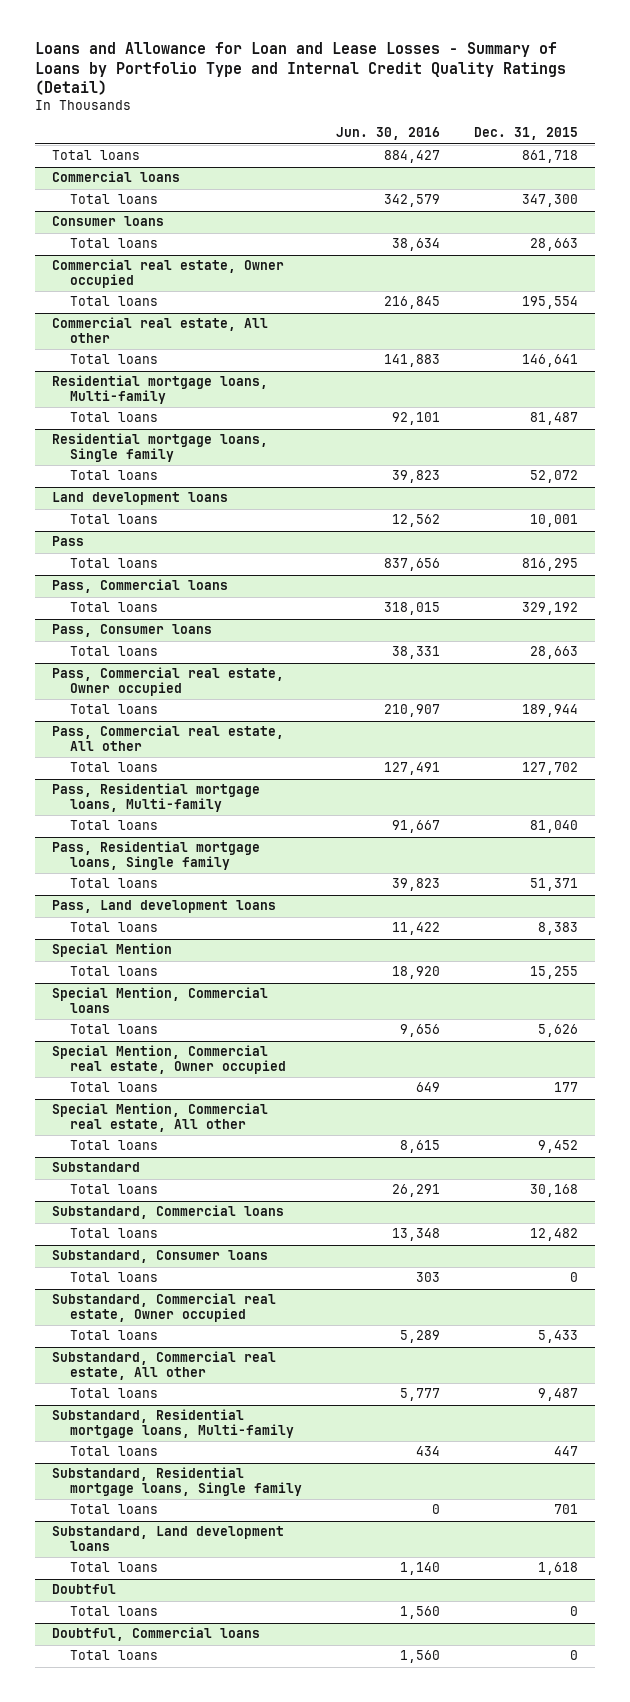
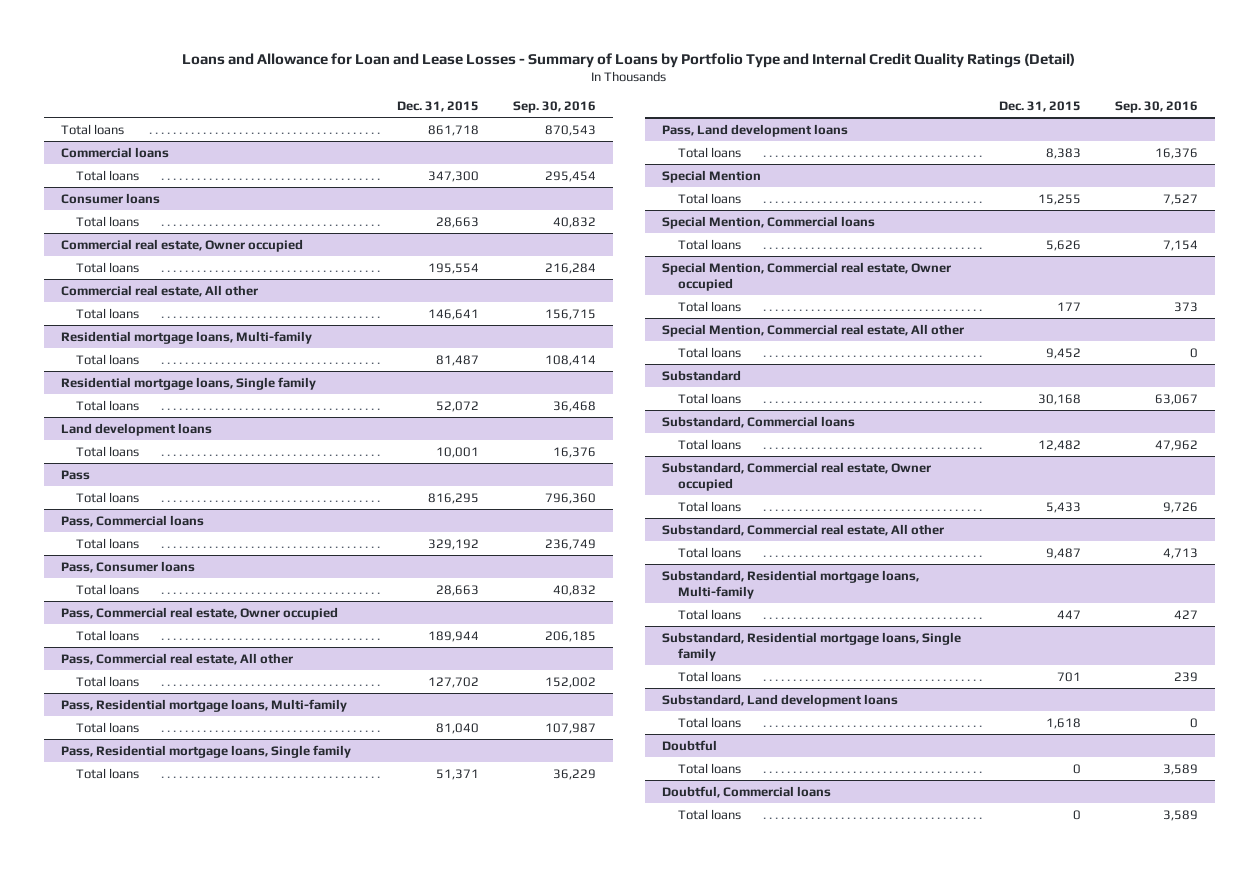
[335,127,440,141] Jun. 30, 2016 -> none
none -> [512,100,596,113] Sep. 30, 2016
[52,1250,269,1264] Substandard, Consumer loans -> none
[69,1272,158,1283] Total loans -> none

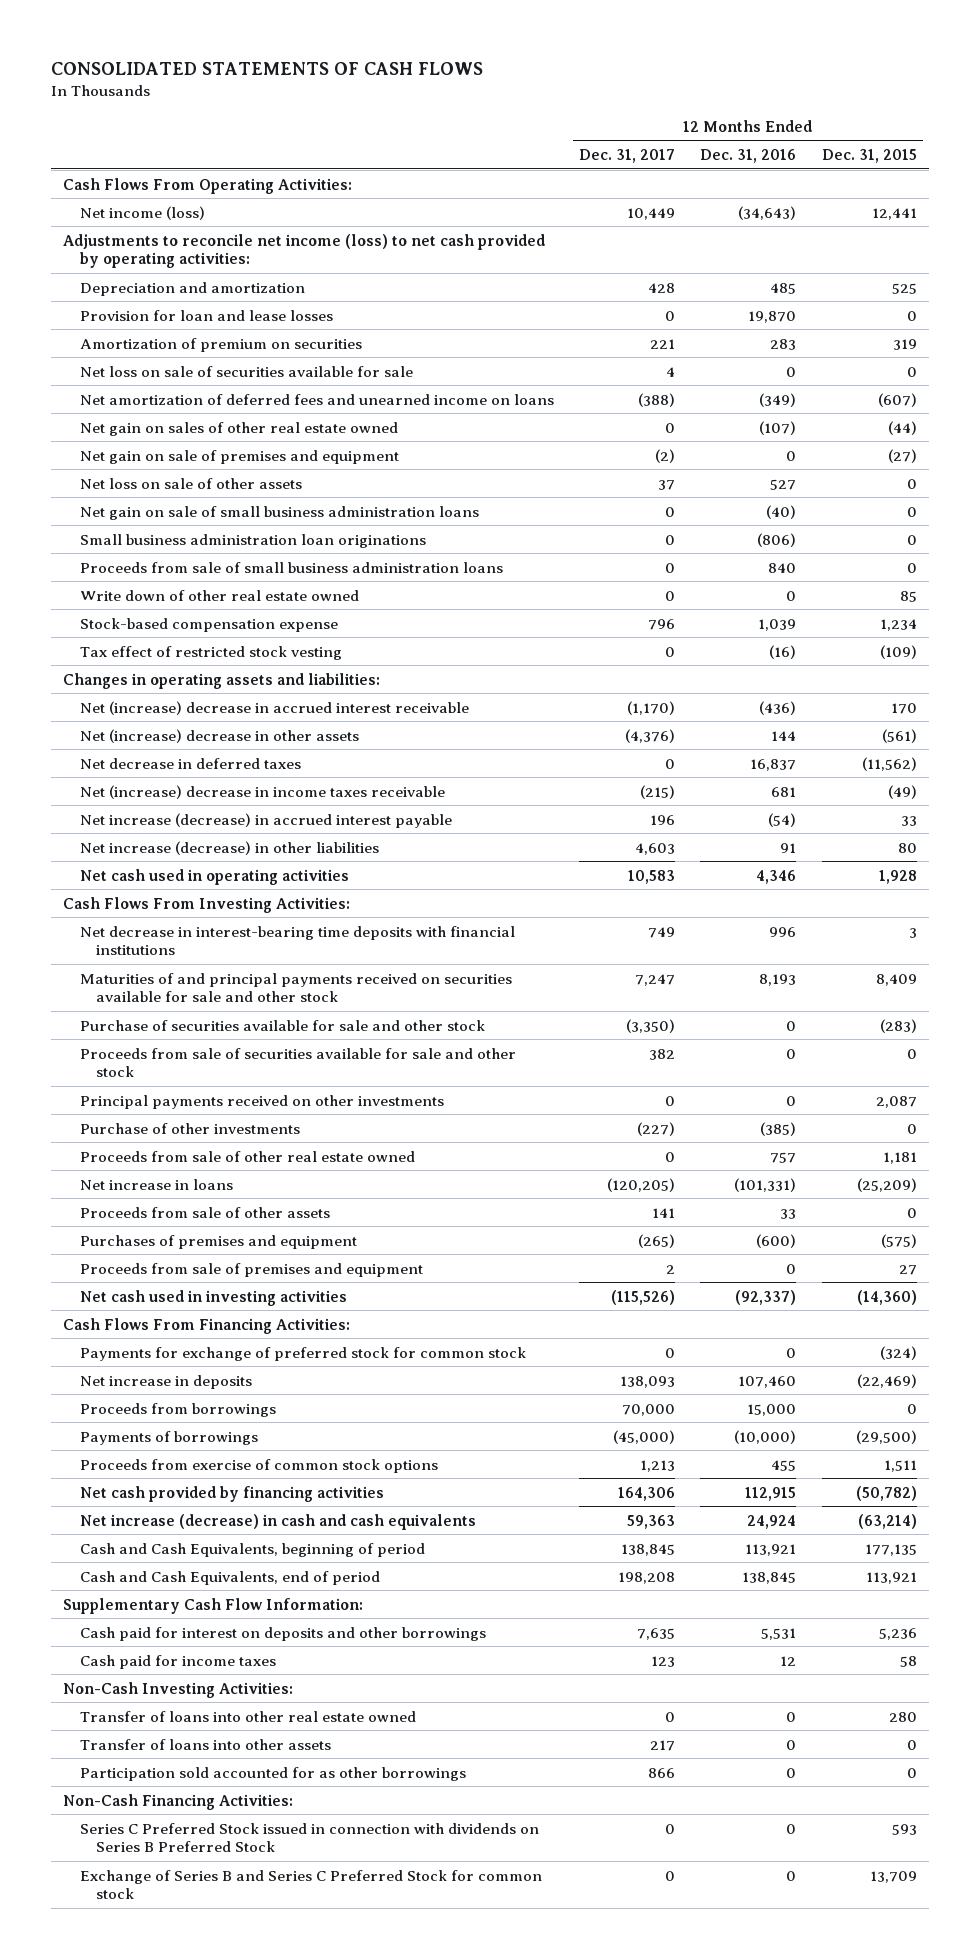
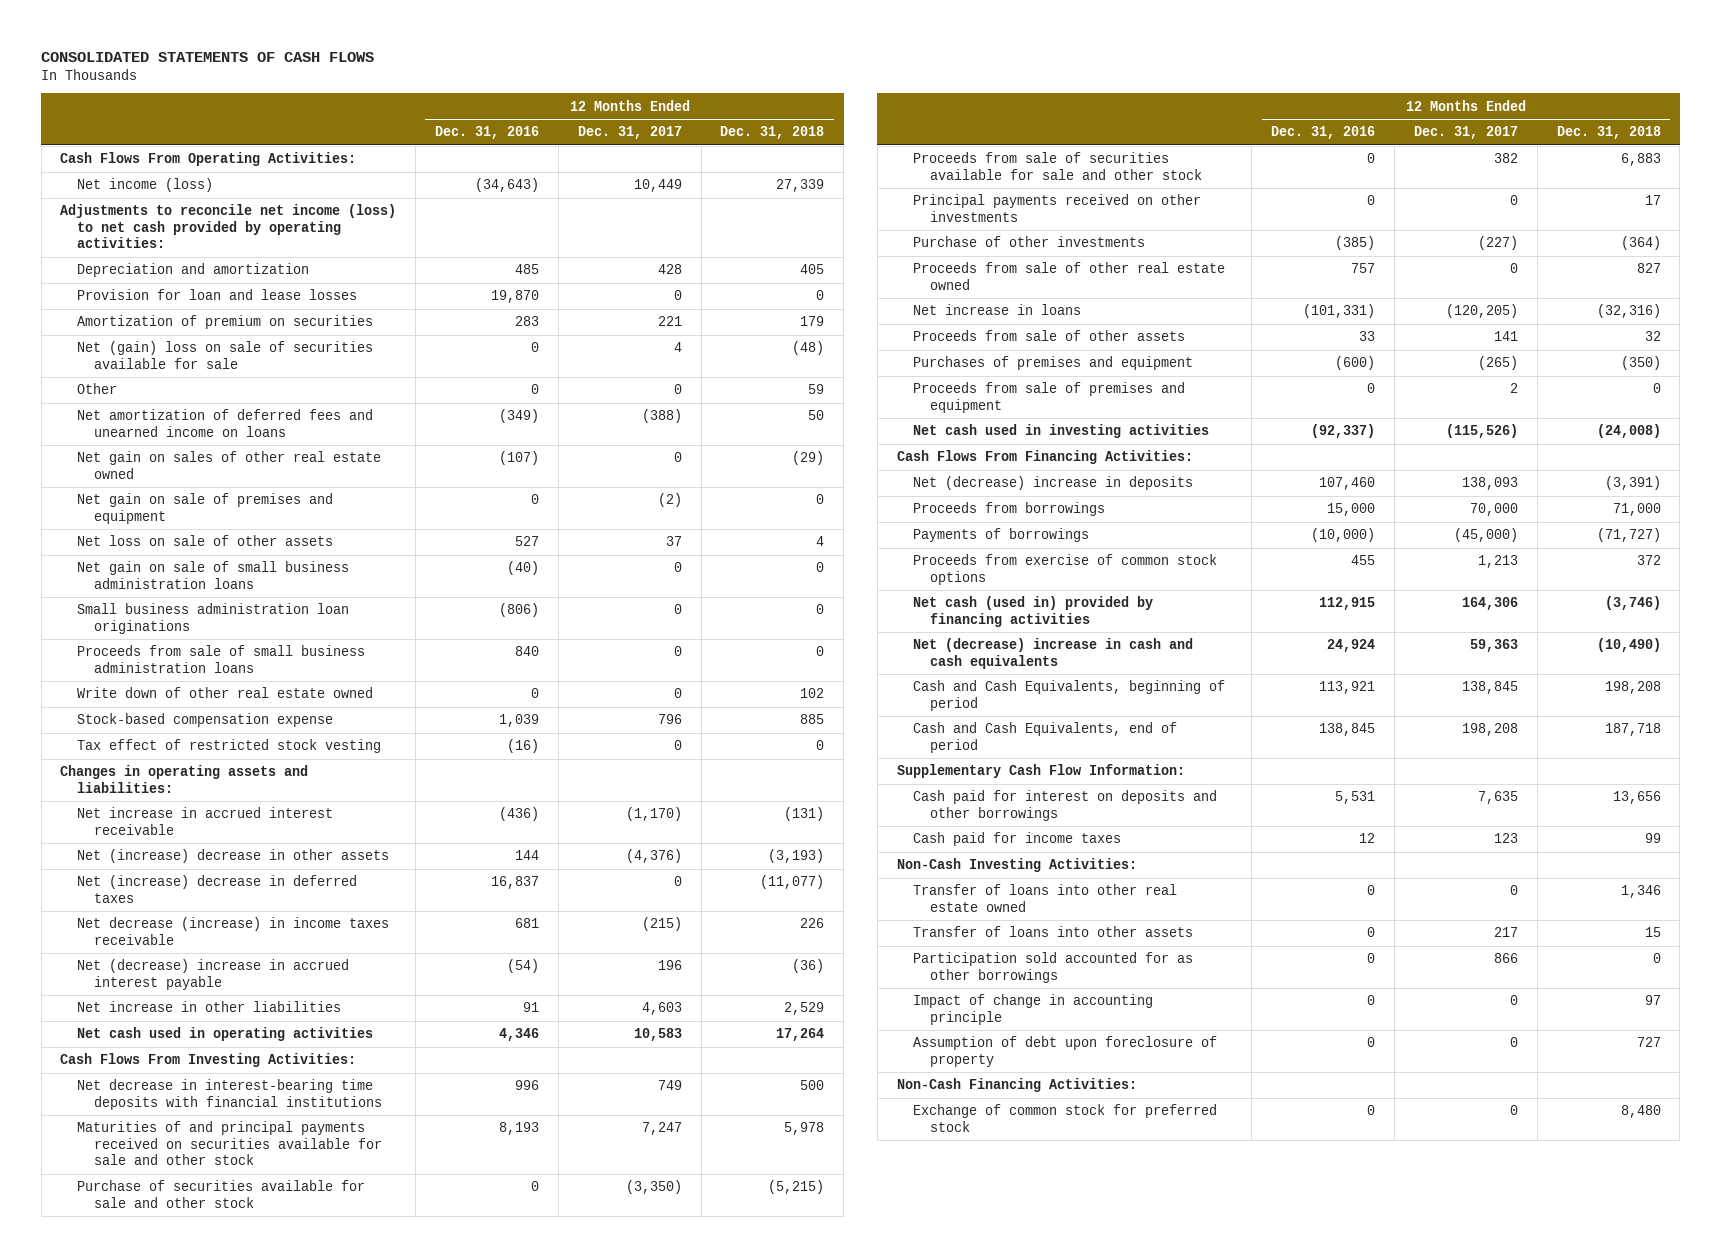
[821,149,917,164] Dec. 31, 2015 -> none
none -> [720,126,825,140] Dec. 31, 2018
[79,365,413,377] Net loss on sale of securities available for sale -> [77,341,374,369] Net (gain) loss on sale of securities available for sale
none -> [77,383,118,395] Other
[79,700,469,715] Net (increase) decrease in accrued interest receivable -> [77,807,334,835] Net increase in accrued interest receivable
[79,757,301,769] Net decrease in deferred taxes -> [77,875,358,903] Net (increase) decrease in deferred taxes
[79,784,445,799] Net (increase) decrease in income taxes receivable -> [77,917,390,945] Net decrease (increase) in income taxes receivable
[79,812,452,828] Net increase (decrease) in accrued interest payable -> [77,959,350,990] Net (decrease) increase in accrued interest payable
[79,840,379,855] Net increase (decrease) in other liabilities -> [77,1001,342,1013] Net increase in other liabilities
[79,1346,526,1361] Payments for exchange of preferred stock for common stock -> none
[79,1374,252,1389] Net increase in deposits -> [913,476,1194,491] Net (decrease) increase in deposits
[79,1485,384,1502] Net cash provided by financing activities -> [913,596,1154,627] Net cash (used in) provided by financing activities
[79,1513,476,1530] Net increase (decrease) in cash and cash equivalents -> [913,638,1194,669] Net (decrease) increase in cash and cash equivalents
none -> [913,994,1154,1025] Impact of change in accounting principle
none -> [913,1036,1218,1067] Assumption of debt upon foreclosure of property
[79,1822,539,1853] Series C Preferred Stock issued in connection with dividends on Series B Preferred Stock -> none
[79,1869,542,1900] Exchange of Series B and Series C Preferred Stock for common stock -> [913,1104,1218,1132] Exchange of common stock for preferred stock

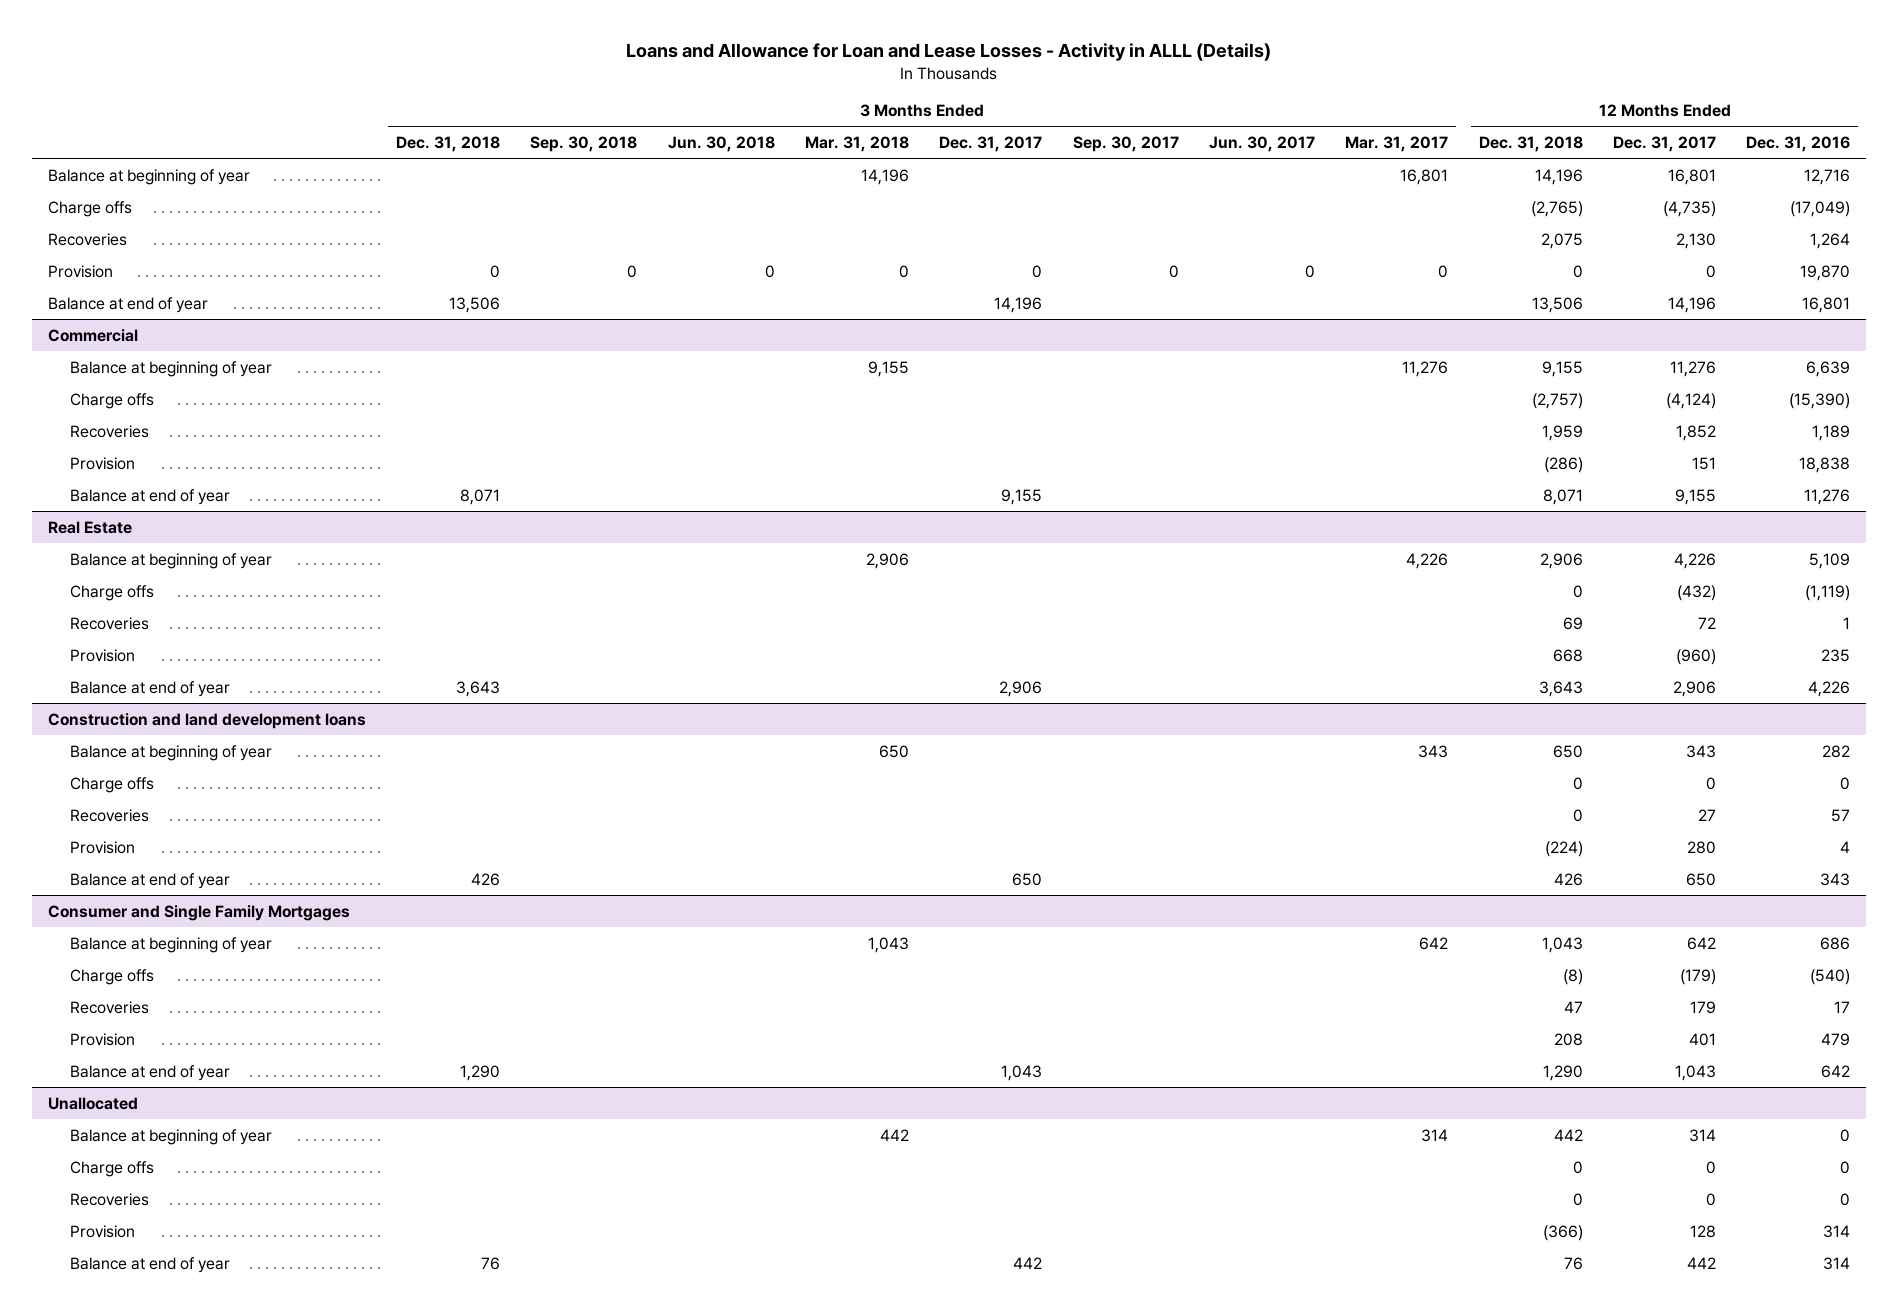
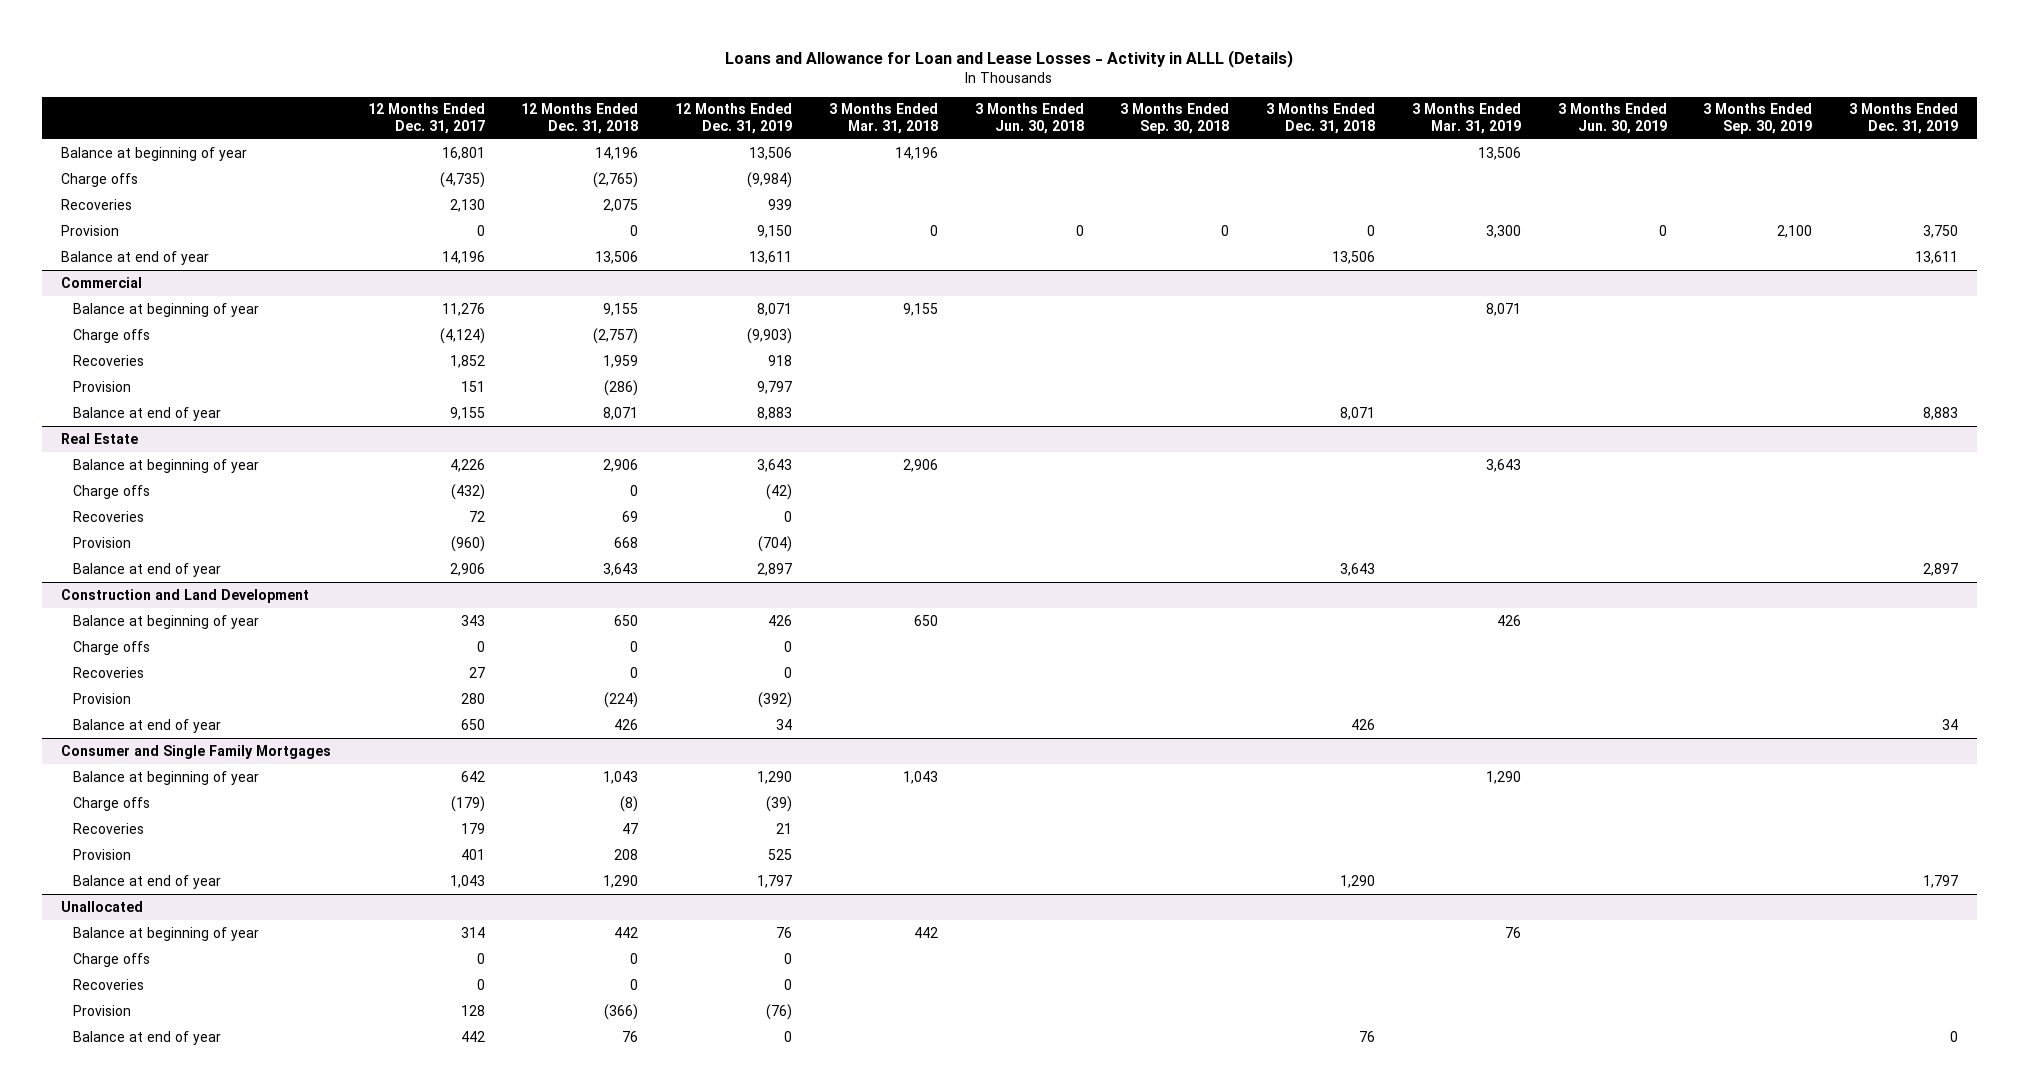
[939,135,1043,152] Dec. 31, 2017 -> none
[1072,135,1179,152] Sep. 30, 2017 -> none
[1209,135,1316,152] Jun. 30, 2017 -> none
[1345,135,1449,152] Mar. 31, 2017 -> none
[1746,135,1851,152] Dec. 31, 2016 -> none
none -> [675,103,793,134] 12 Months Ended Dec. 31, 2019
none -> [1411,103,1521,134] 3 Months Ended Mar. 31, 2019
none -> [1557,103,1667,134] 3 Months Ended Jun. 30, 2019
none -> [1703,103,1813,134] 3 Months Ended Sep. 30, 2019
none -> [1849,103,1959,134] 3 Months Ended Dec. 31, 2019
[47,712,366,729] Construction and land development loans -> [60,588,309,603] Construction and Land Development

